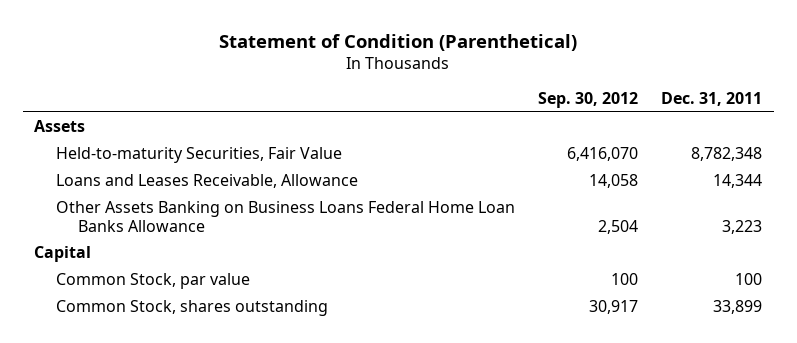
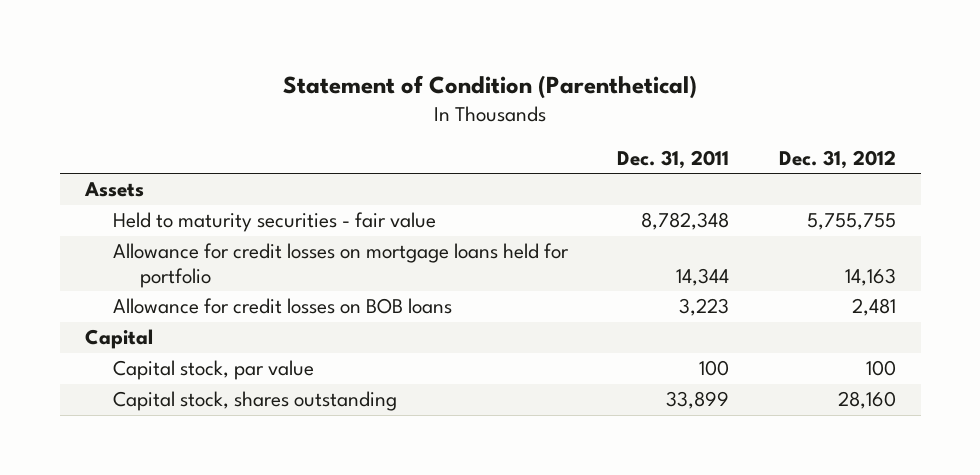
[538,92,639,109] Sep. 30, 2012 -> none
none -> [778,149,896,169] Dec. 31, 2012
[56,147,343,164] Held-to-maturity Securities, Fair Value -> [112,212,436,233] Held to maturity securities - fair value
[56,174,359,189] Loans and Leases Receivable, Allowance -> [112,243,569,288] Allowance for credit losses on mortgage loans held for portfolio
[56,201,516,232] Other Assets Banking on Business Loans Federal Home Loan Banks Allowance -> [112,298,452,315] Allowance for credit losses on BOB loans
[56,273,251,290] Common Stock, par value -> [112,360,314,381] Capital stock, par value
[56,300,329,317] Common Stock, shares outstanding -> [112,391,397,412] Capital stock, shares outstanding

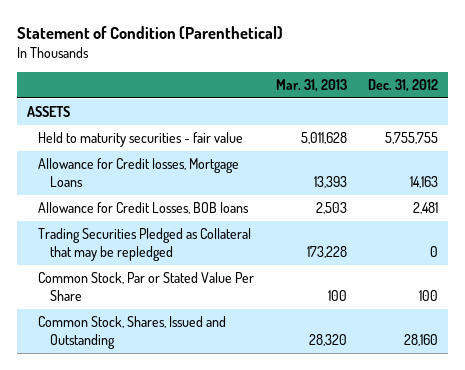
[617,149,730,169] Dec. 31, 2011 -> none
none -> [275,79,347,93] Mar. 31, 2013
[83,182,144,198] Assets -> [27,106,71,118] ASSETS
[84,329,153,350] Capital -> none
[112,243,569,288] Allowance for credit losses on mortgage loans held for portfolio -> [38,158,240,187] Allowance for Credit losses, Mortgage Loans
[112,298,452,315] Allowance for credit losses on BOB loans -> [38,202,250,215] Allowance for Credit Losses, BOB loans
none -> [38,228,252,261] Trading Securities Pledged as Collateral that may be repledged
[112,360,314,381] Capital stock, par value -> [38,272,255,301] Common Stock, Par or Stated Value Per Share
[112,391,397,412] Capital stock, shares outstanding -> [38,316,227,349] Common Stock, Shares, Issued and Outstanding

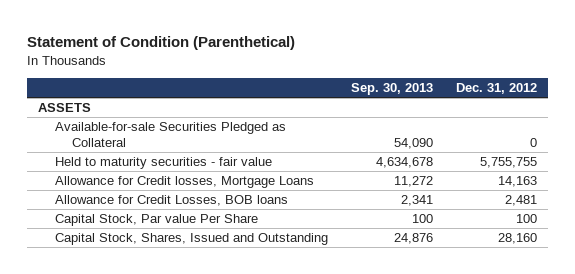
[275,79,347,93] Mar. 31, 2013 -> none
none -> [351,83,434,96] Sep. 30, 2013
none -> [55,122,287,148] Available-for-sale Securities Pledged as Collateral
[38,228,252,261] Trading Securities Pledged as Collateral that may be repledged -> none
[38,272,255,301] Common Stock, Par or Stated Value Per Share -> [55,214,259,227] Capital Stock, Par value Per Share
[38,316,227,349] Common Stock, Shares, Issued and Outstanding -> [55,233,329,246] Capital Stock, Shares, Issued and Outstanding

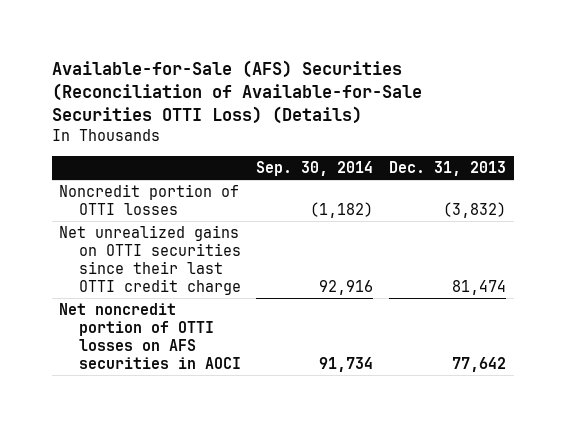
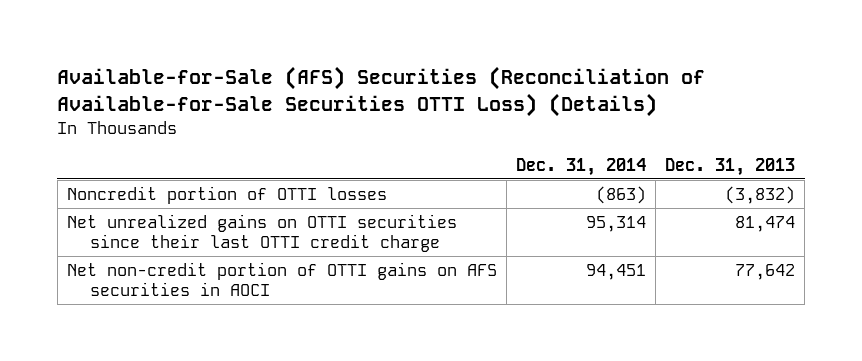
[256,161,374,177] Sep. 30, 2014 -> none
none -> [516,157,647,176] Dec. 31, 2014
[59,302,241,369] Net noncredit portion of OTTI losses on AFS securities in AOCI -> [67,261,498,296] Net non-credit portion of OTTI gains on AFS securities in AOCI

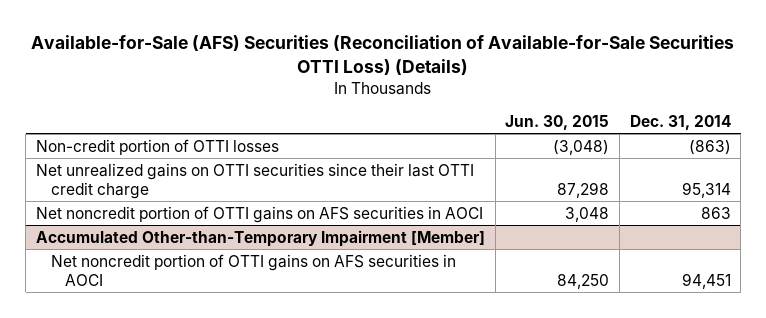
[665,157,796,176] Dec. 31, 2013 -> none
none -> [505,114,610,130] Jun. 30, 2015
[67,185,388,204] Noncredit portion of OTTI losses -> [35,138,279,155] Non-credit portion of OTTI losses
[67,261,498,296] Net non-credit portion of OTTI gains on AFS securities in AOCI -> [35,205,483,223] Net noncredit portion of OTTI gains on AFS securities in AOCI
[586,263,647,280] 94,451 -> [700,206,731,219] 863
none -> [35,229,485,247] Accumulated Other-than-Temporary Impairment [Member]
none -> [50,253,456,286] Net noncredit portion of OTTI gains on AFS securities in AOCI

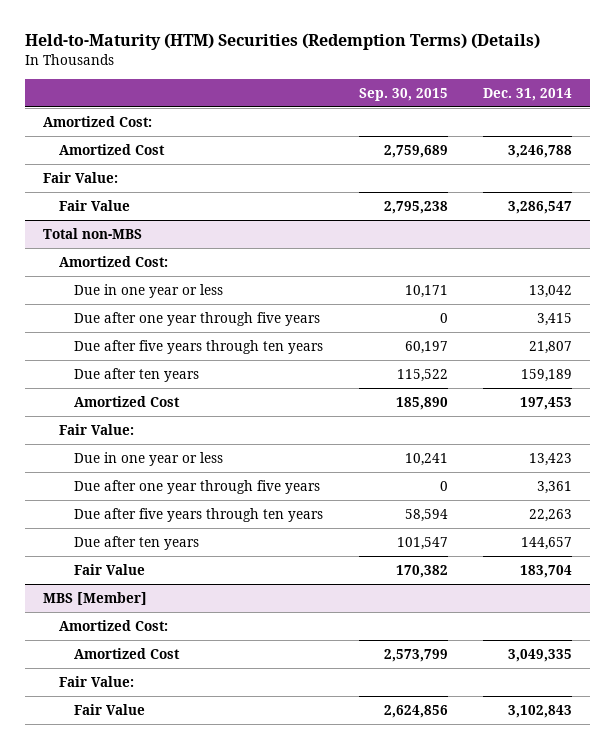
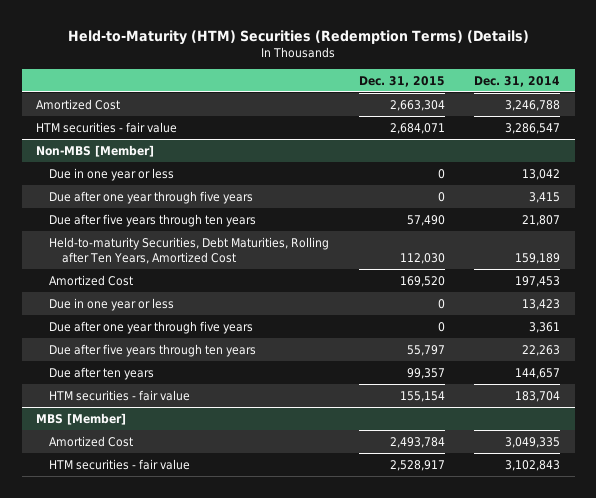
[358,87,448,101] Sep. 30, 2015 -> none
none -> [358,76,445,88] Dec. 31, 2015
[42,116,152,128] Amortized Cost: -> none
[42,172,118,184] Fair Value: -> none
[58,256,168,268] Amortized Cost: -> none
[58,200,130,212] Fair Value -> [36,121,178,133] HTM securities - fair value
[42,228,142,240] Total non-MBS -> [36,144,155,157] Non-MBS [Member]
[74,368,200,383] Due after ten years -> [49,236,330,265] Held-to-maturity Securities, Debt Maturities, Rolling after Ten Years, Amortized Cost
[58,424,134,436] Fair Value: -> none
[74,564,146,576] Fair Value -> [49,389,191,401] HTM securities - fair value
[58,620,168,632] Amortized Cost: -> none
[58,676,134,688] Fair Value: -> none
[74,704,146,716] Fair Value -> [49,458,191,470] HTM securities - fair value

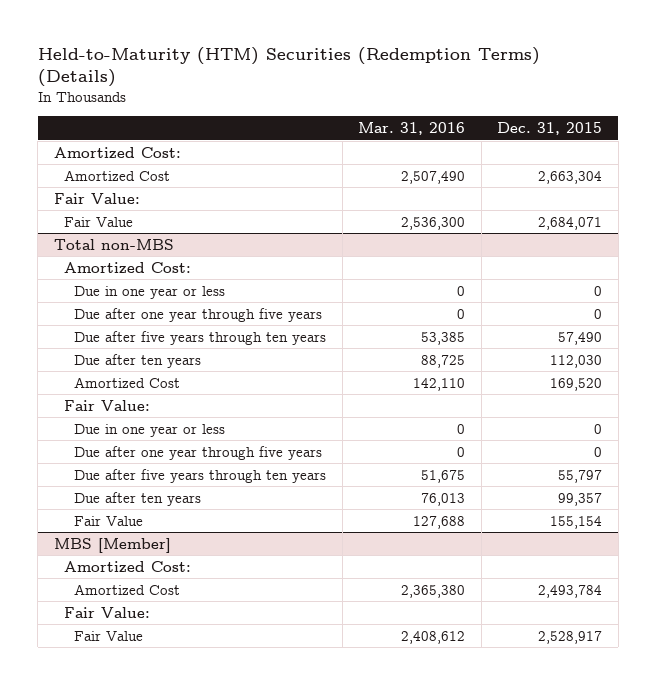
[474,76,561,88] Dec. 31, 2014 -> none
none -> [358,121,466,135] Mar. 31, 2016
none -> [53,146,181,159] Amortized Cost:
none -> [53,192,140,204] Fair Value:
[36,121,178,133] HTM securities - fair value -> [64,216,134,227] Fair Value
[36,144,155,157] Non-MBS [Member] -> [53,238,174,250] Total non-MBS
none -> [64,261,192,274] Amortized Cost:
[49,236,330,265] Held-to-maturity Securities, Debt Maturities, Rolling after Ten Years, Amortized Cost -> [74,353,202,368] Due after ten years
none -> [64,399,151,411] Fair Value:
[49,389,191,401] HTM securities - fair value -> [74,515,144,526] Fair Value
none -> [64,560,192,573] Amortized Cost:
none -> [64,606,151,618] Fair Value:
[49,458,191,470] HTM securities - fair value -> [74,630,144,641] Fair Value

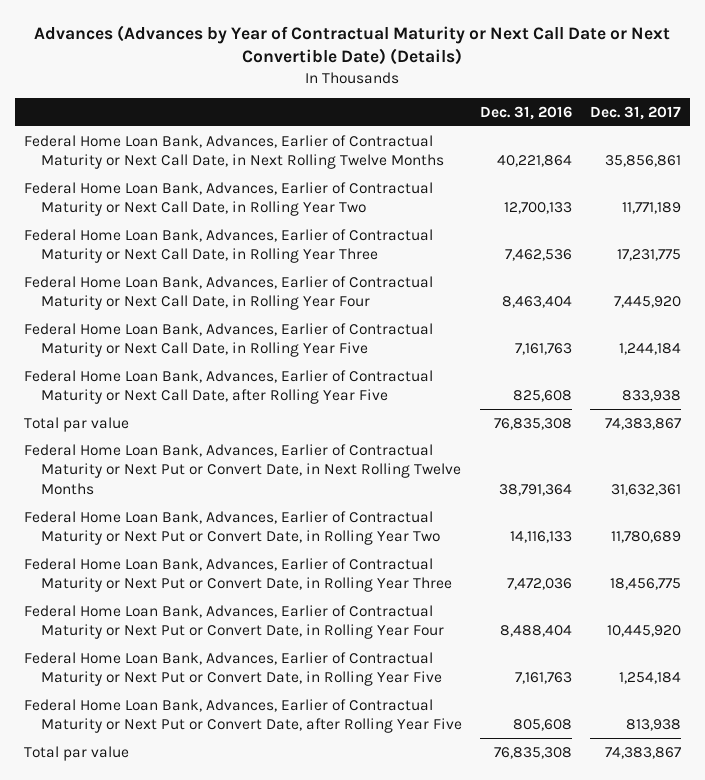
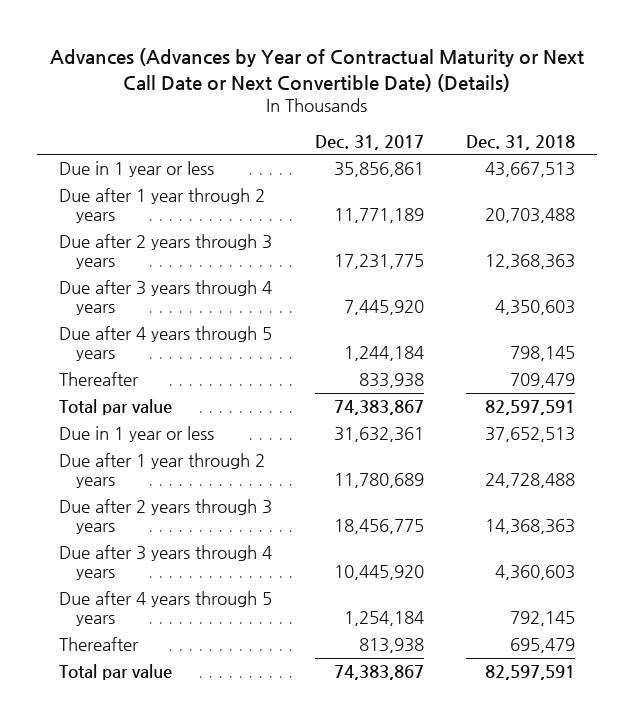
[480,105,573,120] Dec. 31, 2016 -> none
none -> [466,134,576,150] Dec. 31, 2018
[23,134,445,170] Federal Home Loan Bank, Advances, Earlier of Contractual Maturity or Next Call Date, in Next Rolling Twelve Months -> [58,161,214,178] Due in 1 year or less
[23,181,433,217] Federal Home Loan Bank, Advances, Earlier of Contractual Maturity or Next Call Date, in Rolling Year Two -> [58,188,265,224] Due after 1 year through 2 years
[23,228,433,264] Federal Home Loan Bank, Advances, Earlier of Contractual Maturity or Next Call Date, in Rolling Year Three -> [58,234,272,270] Due after 2 years through 3 years
[23,275,433,311] Federal Home Loan Bank, Advances, Earlier of Contractual Maturity or Next Call Date, in Rolling Year Four -> [58,280,272,316] Due after 3 years through 4 years
[23,322,433,358] Federal Home Loan Bank, Advances, Earlier of Contractual Maturity or Next Call Date, in Rolling Year Five -> [58,326,272,362] Due after 4 years through 5 years
[23,369,433,405] Federal Home Loan Bank, Advances, Earlier of Contractual Maturity or Next Call Date, after Rolling Year Five -> [58,372,139,387] Thereafter
[23,443,462,495] Federal Home Loan Bank, Advances, Earlier of Contractual Maturity or Next Put or Convert Date, in Next Rolling Twelve Months -> [58,426,214,443] Due in 1 year or less
[23,510,441,546] Federal Home Loan Bank, Advances, Earlier of Contractual Maturity or Next Put or Convert Date, in Rolling Year Two -> [58,453,265,489] Due after 1 year through 2 years
[23,557,453,593] Federal Home Loan Bank, Advances, Earlier of Contractual Maturity or Next Put or Convert Date, in Rolling Year Three -> [58,499,272,535] Due after 2 years through 3 years
[23,604,445,640] Federal Home Loan Bank, Advances, Earlier of Contractual Maturity or Next Put or Convert Date, in Rolling Year Four -> [58,545,272,581] Due after 3 years through 4 years
[23,651,443,687] Federal Home Loan Bank, Advances, Earlier of Contractual Maturity or Next Put or Convert Date, in Rolling Year Five -> [58,591,272,627] Due after 4 years through 5 years
[23,698,463,734] Federal Home Loan Bank, Advances, Earlier of Contractual Maturity or Next Put or Convert Date, after Rolling Year Five -> [58,637,139,652] Thereafter

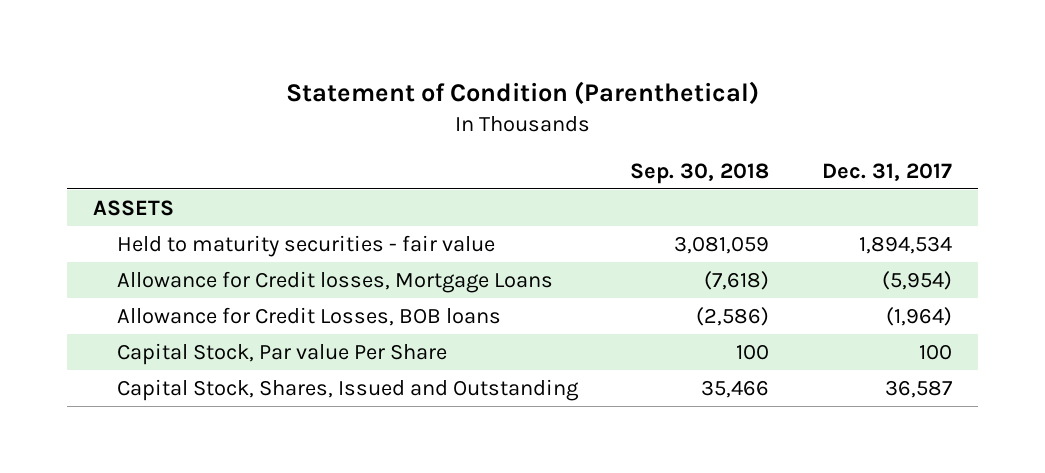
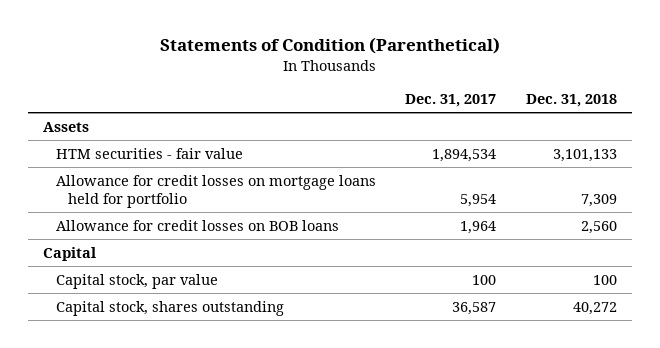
[285,81,759,106] Statement of Condition (Parenthetical) -> [159,36,500,54] Statements of Condition (Parenthetical)
[630,162,770,184] Sep. 30, 2018 -> none
none -> [526,94,618,108] Dec. 31, 2018
[93,199,175,216] ASSETS -> [42,121,89,132] Assets
[116,234,495,257] Held to maturity securities - fair value -> [55,147,243,159] HTM securities - fair value
[116,270,553,293] Allowance for Credit losses, Mortgage Loans -> [55,174,376,208] Allowance for credit losses on mortgage loans held for portfolio
[882,270,953,290] (5,954) -> [460,193,497,207] 5,954
[116,306,501,326] Allowance for Credit Losses, BOB loans -> [55,219,339,231] Allowance for credit losses on BOB loans
[886,306,953,326] (1,964) -> [460,220,497,234] 1,964
none -> [42,246,96,261] Capital
[116,342,447,365] Capital Stock, Par value Per Share -> [55,273,218,289] Capital stock, par value
[116,378,579,401] Capital Stock, Shares, Issued and Outstanding -> [55,300,284,316] Capital stock, shares outstanding

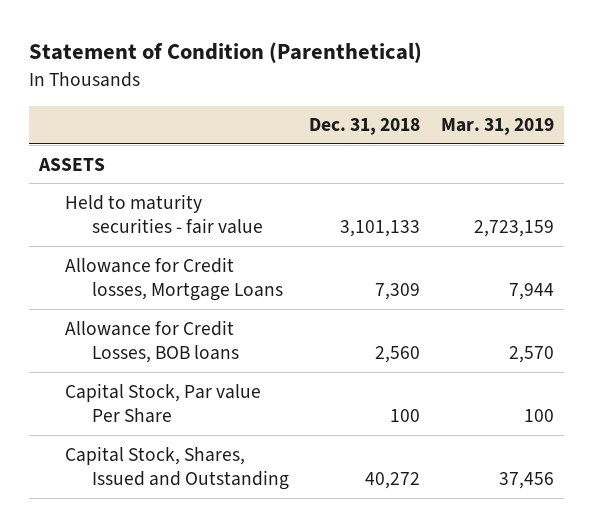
[159,36,500,54] Statements of Condition (Parenthetical) -> [28,42,422,64] Statement of Condition (Parenthetical)
[405,94,497,108] Dec. 31, 2017 -> none
none -> [440,118,554,136] Mar. 31, 2019
[42,246,96,261] Capital -> none
[42,121,89,132] Assets -> [37,157,105,171] ASSETS
[55,147,243,159] HTM securities - fair value -> [65,193,263,234] Held to maturity securities - fair value
[55,174,376,208] Allowance for credit losses on mortgage loans held for portfolio -> [65,256,283,301] Allowance for Credit losses, Mortgage Loans
[55,219,339,231] Allowance for credit losses on BOB loans -> [65,319,239,363] Allowance for Credit Losses, BOB loans
[55,273,218,289] Capital stock, par value -> [65,382,262,423] Capital Stock, Par value Per Share
[55,300,284,316] Capital stock, shares outstanding -> [65,445,289,490] Capital Stock, Shares, Issued and Outstanding

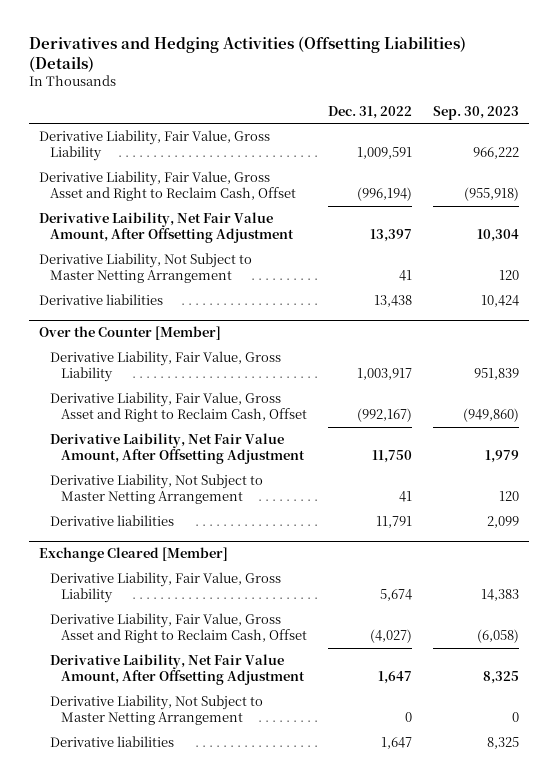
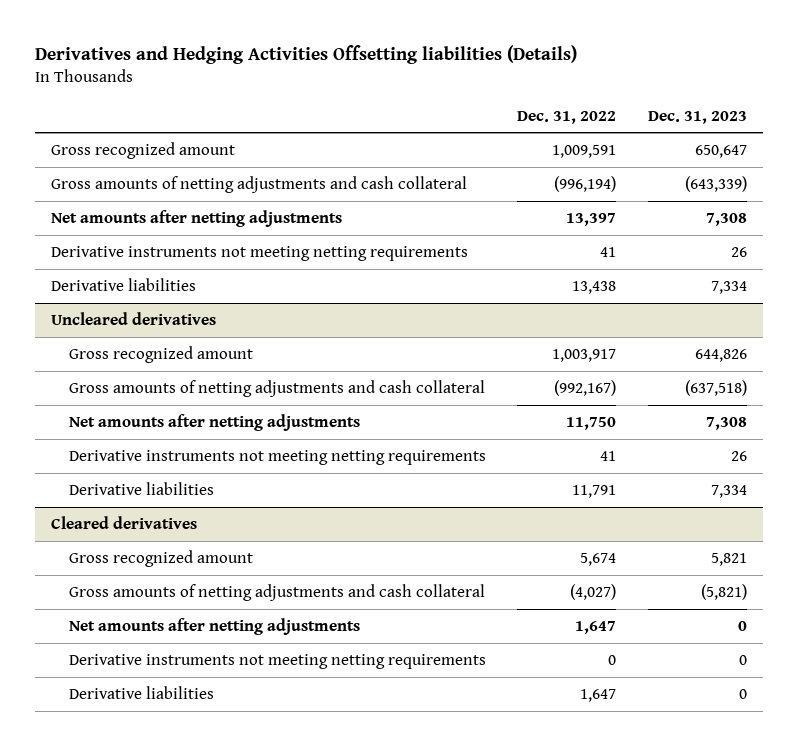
[29,36,467,72] Derivatives and Hedging Activities (Offsetting Liabilities) (Details) -> [35,45,578,65] Derivatives and Hedging Activities Offsetting liabilities (Details)
[432,105,519,120] Sep. 30, 2023 -> none
none -> [648,110,748,124] Dec. 31, 2023
[39,129,271,162] Derivative Liability, Fair Value, Gross Liability -> [50,141,235,159] Gross recognized amount
[39,170,297,202] Derivative Liability, Fair Value, Gross Asset and Right to Reclaim Cash, Offset -> [50,175,467,193] Gross amounts of netting adjustments and cash collateral
[39,211,295,244] Derivative Laibility, Net Fair Value Amount, After Offsetting Adjustment -> [50,209,342,227] Net amounts after netting adjustments
[39,252,253,284] Derivative Liability, Not Subject to Master Netting Arrangement -> [50,245,468,261] Derivative instruments not meeting netting requirements
[39,326,222,341] Over the Counter [Member] -> [50,311,216,325] Uncleared derivatives
[50,350,282,383] Derivative Liability, Fair Value, Gross Liability -> [68,345,253,363] Gross recognized amount
[50,391,308,423] Derivative Liability, Fair Value, Gross Asset and Right to Reclaim Cash, Offset -> [68,379,485,397] Gross amounts of netting adjustments and cash collateral
[50,432,306,465] Derivative Laibility, Net Fair Value Amount, After Offsetting Adjustment -> [68,413,360,431] Net amounts after netting adjustments
[50,473,264,505] Derivative Liability, Not Subject to Master Netting Arrangement -> [68,449,486,465] Derivative instruments not meeting netting requirements
[39,547,229,563] Exchange Cleared [Member] -> [50,515,197,529] Cleared derivatives
[50,571,282,604] Derivative Liability, Fair Value, Gross Liability -> [68,549,253,567] Gross recognized amount
[50,612,308,644] Derivative Liability, Fair Value, Gross Asset and Right to Reclaim Cash, Offset -> [68,583,485,601] Gross amounts of netting adjustments and cash collateral
[50,653,306,686] Derivative Laibility, Net Fair Value Amount, After Offsetting Adjustment -> [68,617,360,635] Net amounts after netting adjustments
[50,694,264,726] Derivative Liability, Not Subject to Master Netting Arrangement -> [68,653,486,669] Derivative instruments not meeting netting requirements

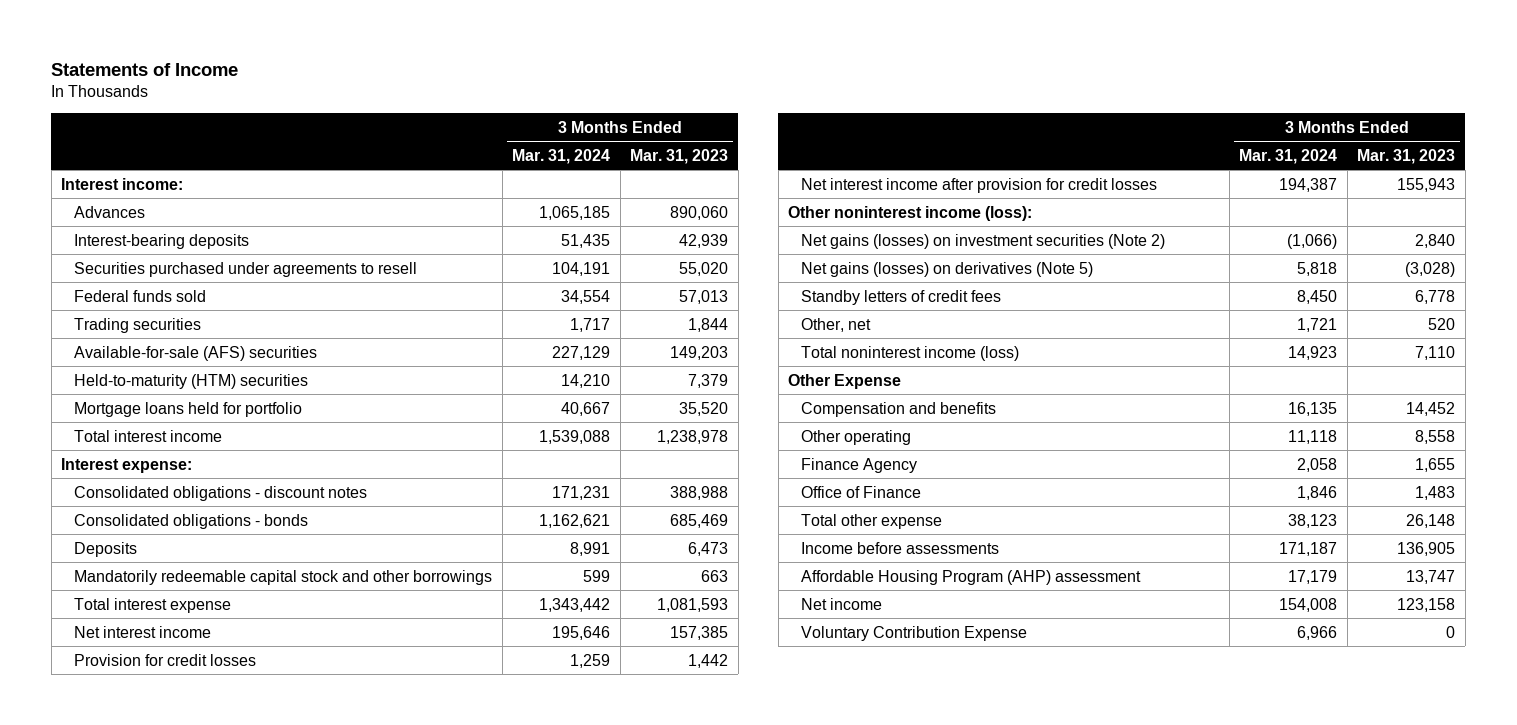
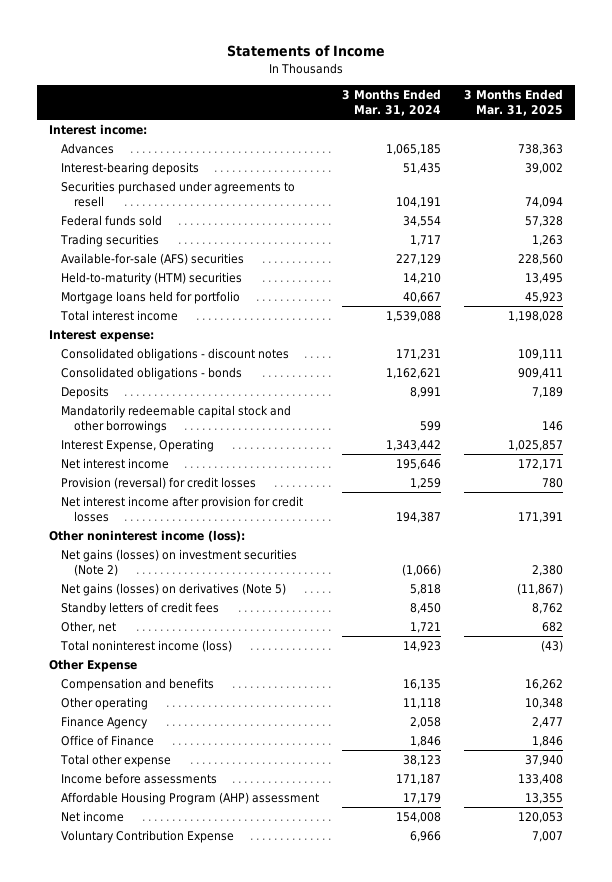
[630,148,729,164] Mar. 31, 2023 -> none
none -> [464,89,564,117] 3 Months Ended Mar. 31, 2025
[74,597,232,613] Total interest expense -> [61,439,215,453] Interest Expense, Operating
[74,653,257,666] Provision for credit losses -> [61,477,257,490] Provision (reversal) for credit losses

